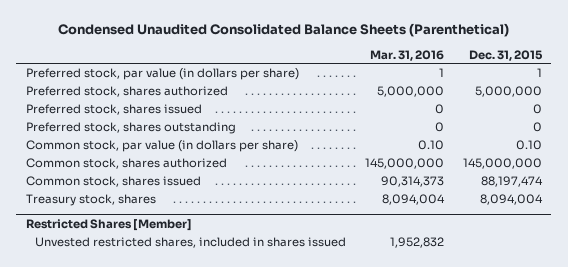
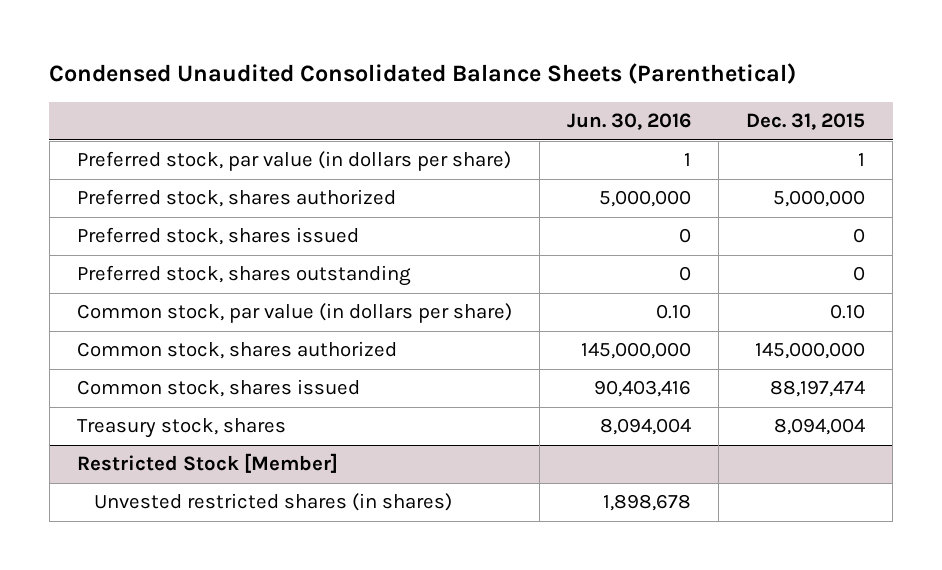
[370,49,445,61] Mar. 31, 2016 -> none
none -> [567,113,692,131] Jun. 30, 2016
[25,218,192,231] Restricted Shares [Member] -> [76,453,338,474] Restricted Stock [Member]
[35,237,347,249] Unvested restricted shares, included in shares issued -> [93,493,452,512] Unvested restricted shares (in shares)

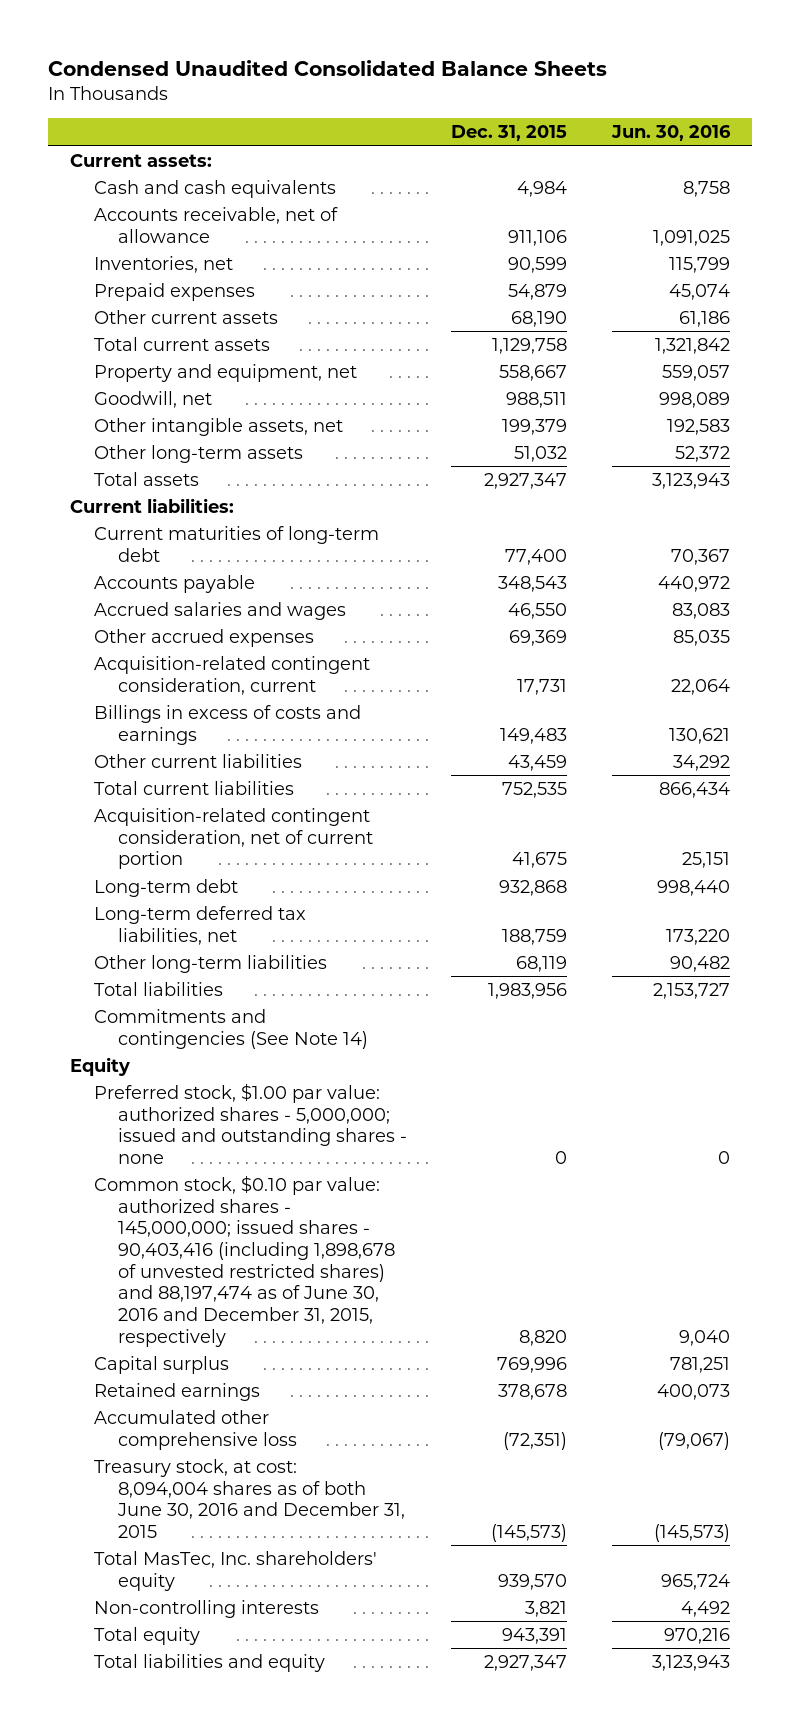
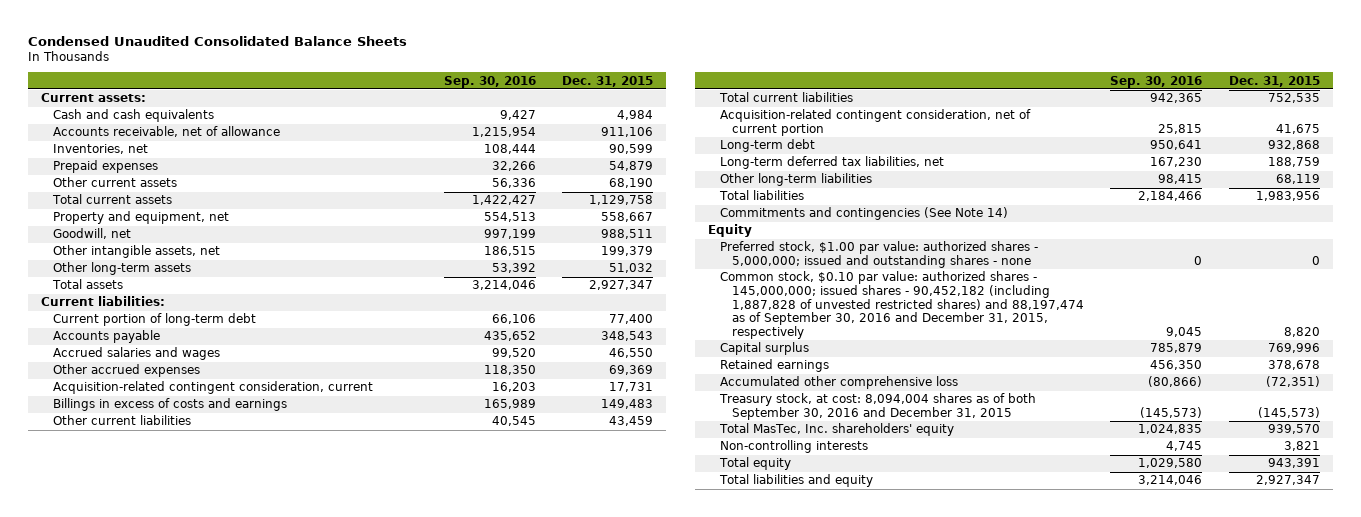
[610,125,731,142] Jun. 30, 2016 -> none
none -> [443,75,536,88] Sep. 30, 2016
[94,525,380,562] Current maturities of long-term debt -> [53,313,257,327] Current portion of long-term debt
[94,1174,395,1347] Common stock, $0.10 par value: authorized shares - 145,000,000; issued shares - 90,403,416 (including 1,898,678 of unvested restricted shares) and 88,197,474 as of June 30, 2016 and December 31, 2015, respectively -> [719,271,1085,339] Common stock, $0.10 par value: authorized shares - 145,000,000; issued shares - 90,452,182 (including 1,887,828 of unvested restricted shares) and 88,197,474 as of September 30, 2016 and December 31, 2015, respectively
[94,1458,405,1538] Treasury stock, at cost: 8,094,004 shares as of both June 30, 2016 and December 31, 2015 -> [718,393,1036,420] Treasury stock, at cost: 8,094,004 shares as of both September 30, 2016 and December 31, 2015

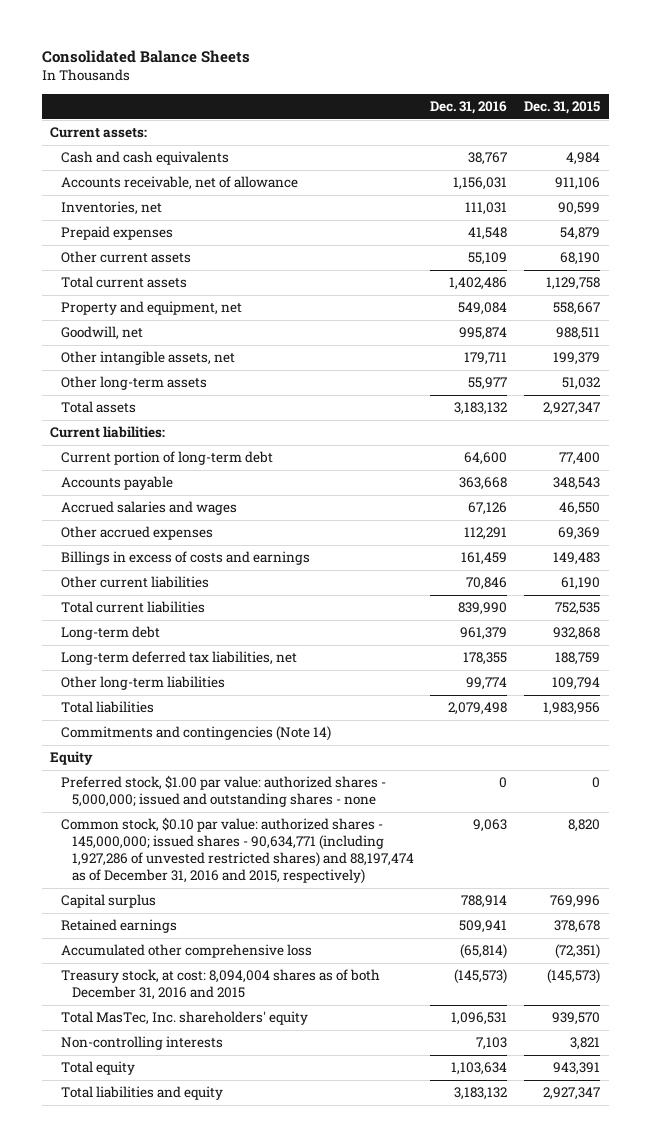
[28,35,408,46] Condensed Unaudited Consolidated Balance Sheets -> [41,50,250,64] Consolidated Balance Sheets
[443,75,536,88] Sep. 30, 2016 -> none
none -> [430,101,508,115] Dec. 31, 2016
[53,381,374,395] Acquisition-related contingent consideration, current -> none
[609,416,654,427] 43,459 -> [561,577,601,591] 61,190
[719,109,1031,136] Acquisition-related contingent consideration, net of current portion -> none
[1275,174,1320,185] 68,119 -> [552,677,601,691] 109,794
[719,207,1008,221] Commitments and contingencies (See Note 14) -> [60,726,331,742] Commitments and contingencies (Note 14)
[719,271,1085,339] Common stock, $0.10 par value: authorized shares - 145,000,000; issued shares - 90,452,182 (including 1,887,828 of unvested restricted shares) and 88,197,474 as of September 30, 2016 and December 31, 2015, respectively -> [60,817,414,884] Common stock, $0.10 par value: authorized shares - 145,000,000; issued shares - 90,634,771 (including 1,927,286 of unvested restricted shares) and 88,197,474 as of December 31, 2016 and 2015, respectively)
[718,393,1036,420] Treasury stock, at cost: 8,094,004 shares as of both September 30, 2016 and December 31, 2015 -> [60,969,380,1001] Treasury stock, at cost: 8,094,004 shares as of both December 31, 2016 and 2015

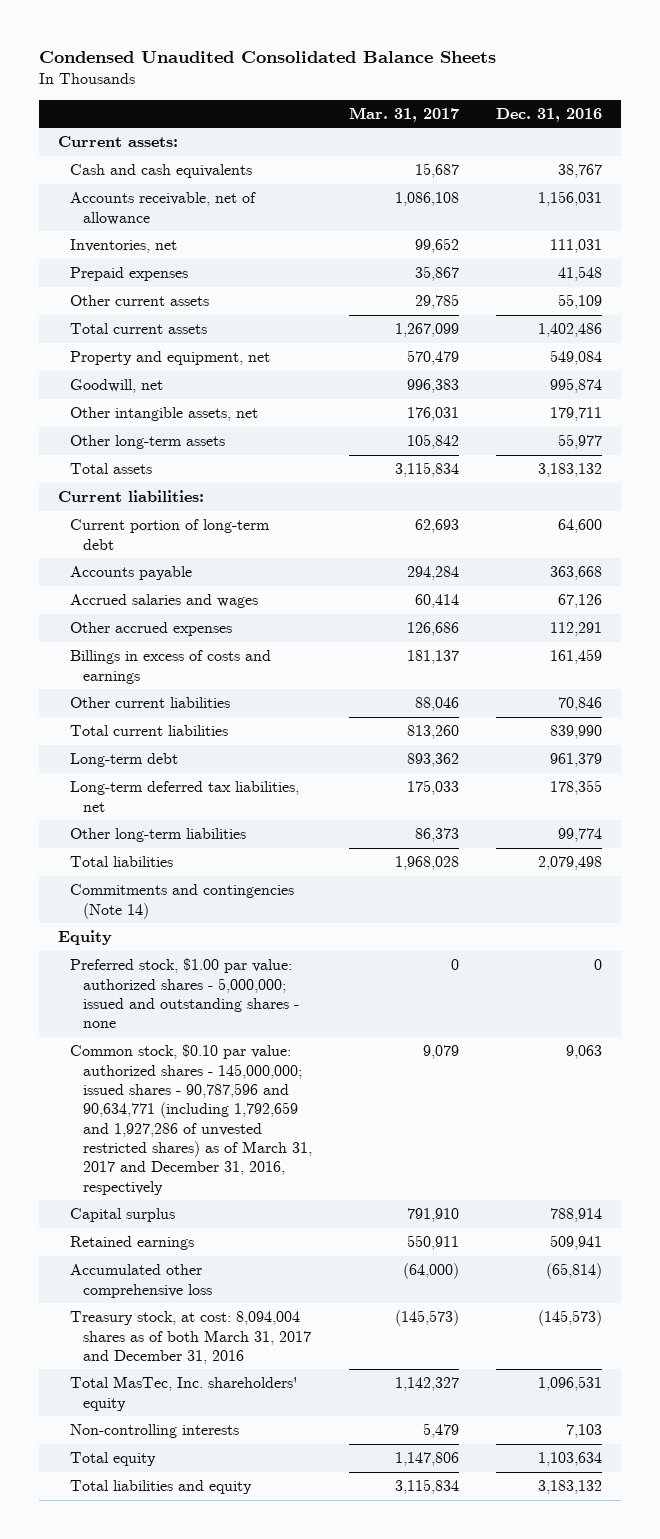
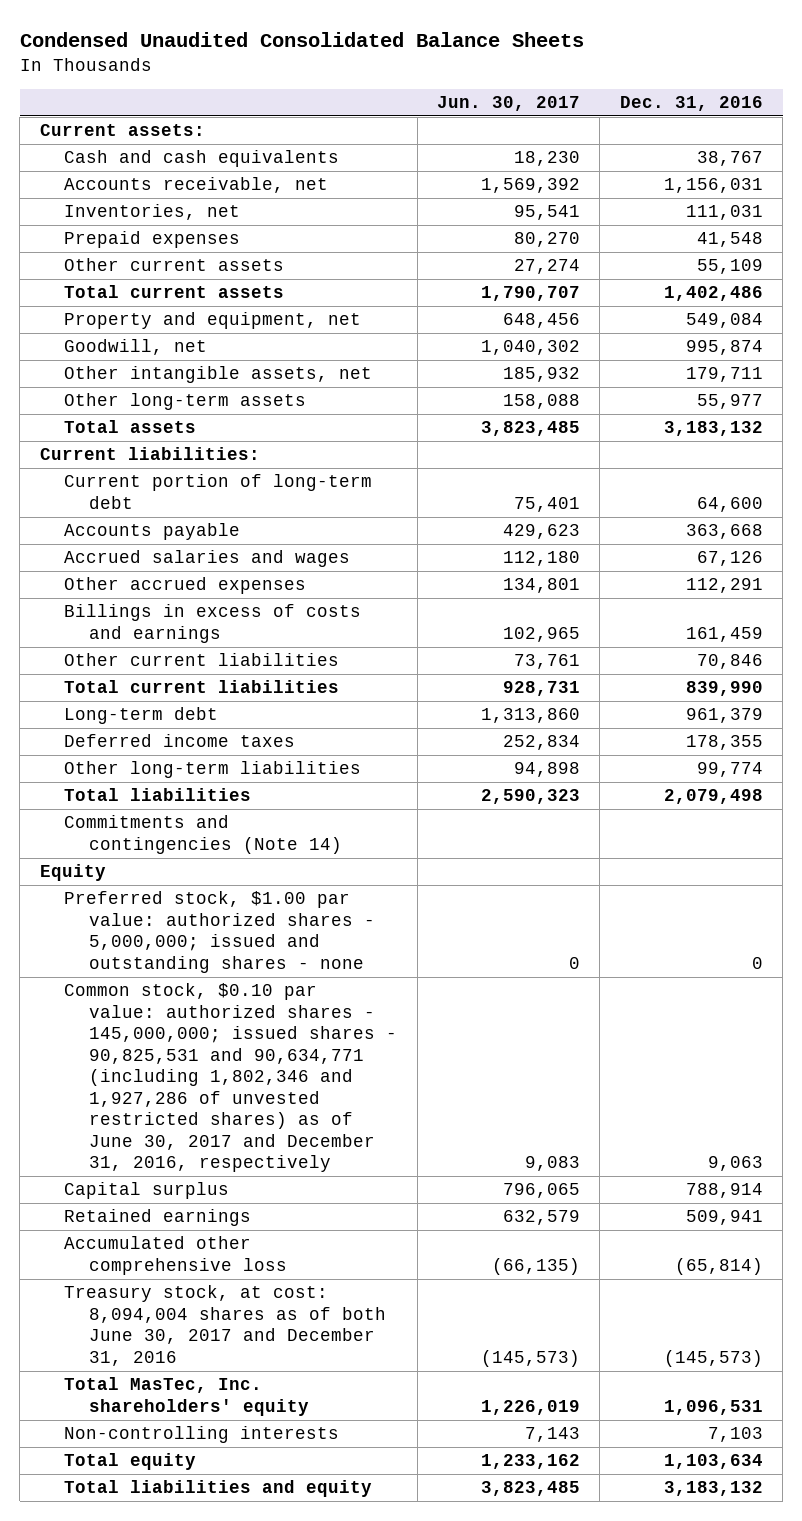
[349,106,460,122] Mar. 31, 2017 -> none
none -> [437,96,581,112] Jun. 30, 2017
[70,192,257,225] Accounts receivable, net of allowance -> [64,177,329,194] Accounts receivable, net
[70,781,300,812] Long-term deferred tax liabilities, net -> [64,734,296,748] Deferred income taxes
[70,1044,312,1195] Common stock, $0.10 par value: authorized shares - 145,000,000; issued shares - 90,787,596 and 90,634,771 (including 1,792,659 and 1,927,286 of unvested restricted shares) as of March 31, 2017 and December 31, 2016, respectively -> [64,983,398,1173] Common stock, $0.10 par value: authorized shares - 145,000,000; issued shares - 90,825,531 and 90,634,771 (including 1,802,346 and 1,927,286 of unvested restricted shares) as of June 30, 2017 and December 31, 2016, respectively
[70,1311,311,1364] Treasury stock, at cost: 8,094,004 shares as of both March 31, 2017 and December 31, 2016 -> [64,1285,387,1366] Treasury stock, at cost: 8,094,004 shares as of both June 30, 2017 and December 31, 2016

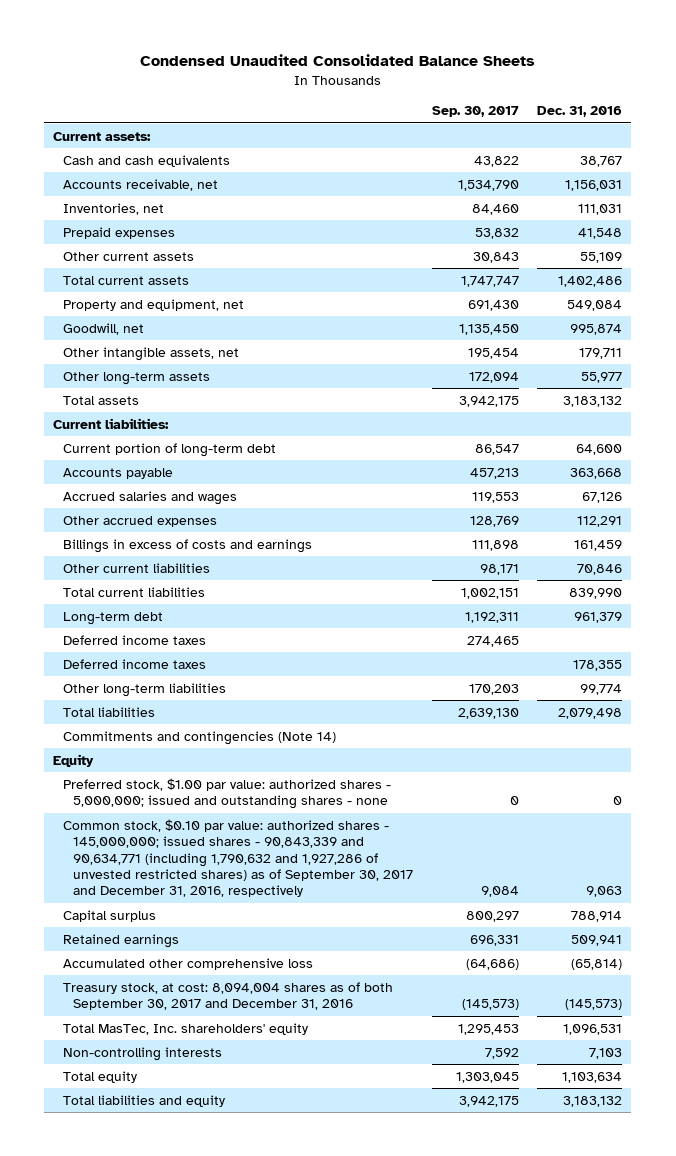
[437,96,581,112] Jun. 30, 2017 -> none
none -> [431,106,519,118] Sep. 30, 2017
none -> [63,634,207,645] Deferred income taxes
[64,983,398,1173] Common stock, $0.10 par value: authorized shares - 145,000,000; issued shares - 90,825,531 and 90,634,771 (including 1,802,346 and 1,927,286 of unvested restricted shares) as of June 30, 2017 and December 31, 2016, respectively -> [63,818,414,898] Common stock, $0.10 par value: authorized shares - 145,000,000; issued shares - 90,843,339 and 90,634,771 (including 1,790,632 and 1,927,286 of unvested restricted shares) as of September 30, 2017 and December 31, 2016, respectively
[64,1285,387,1366] Treasury stock, at cost: 8,094,004 shares as of both June 30, 2017 and December 31, 2016 -> [63,981,394,1011] Treasury stock, at cost: 8,094,004 shares as of both September 30, 2017 and December 31, 2016

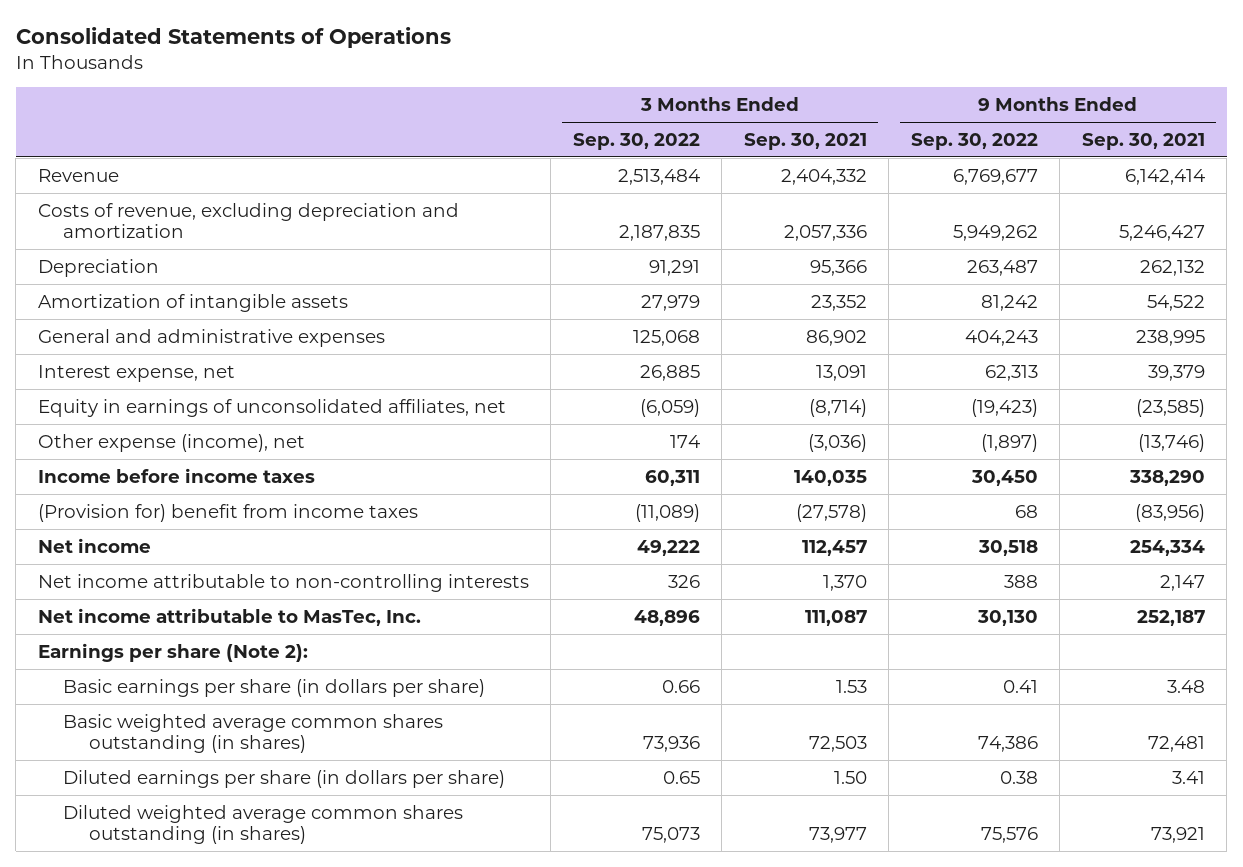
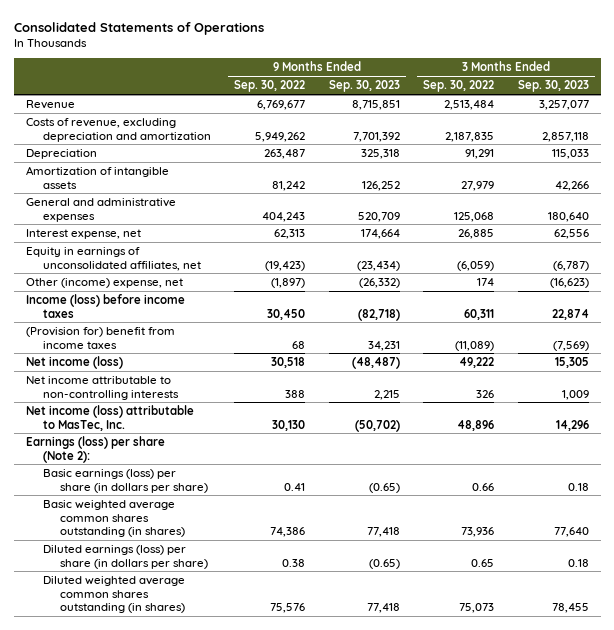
[743,132,867,150] Sep. 30, 2021 -> none
[1081,132,1205,150] Sep. 30, 2021 -> none
none -> [328,80,400,93] Sep. 30, 2023
none -> [517,80,589,93] Sep. 30, 2023
[37,433,305,452] Other expense (income), net -> [25,278,183,289] Other (income) expense, net
[37,467,315,483] Income before income taxes -> [25,294,185,318] Income (loss) before income taxes
[37,537,151,553] Net income -> [25,356,123,370] Net income (loss)
[37,607,421,626] Net income attributable to MasTec, Inc. -> [25,405,194,431] Net income (loss) attributable to MasTec, Inc.
[37,642,308,662] Earnings per share (Note 2): -> [25,436,165,463] Earnings (loss) per share (Note 2):
[63,678,486,697] Basic earnings per share (in dollars per share) -> [42,469,208,493] Basic earnings (loss) per share (in dollars per share)
[63,769,506,788] Diluted earnings per share (in dollars per share) -> [42,545,208,569] Diluted earnings (loss) per share (in dollars per share)

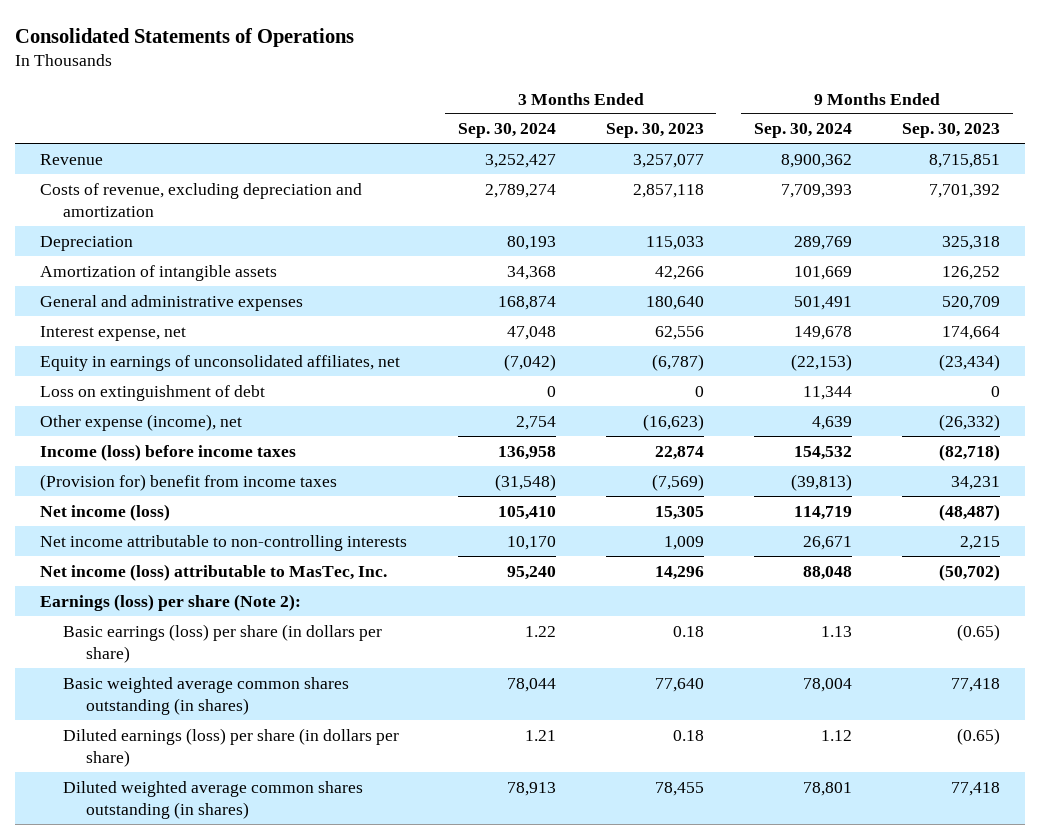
[234,80,306,93] Sep. 30, 2022 -> none
[423,80,495,93] Sep. 30, 2022 -> none
none -> [457,123,556,139] Sep. 30, 2024
none -> [754,123,853,139] Sep. 30, 2024
none -> [40,384,266,401] Loss on extinguishment of debt
[25,278,183,289] Other (income) expense, net -> [40,413,243,431] Other expense (income), net
[42,469,208,493] Basic earnings (loss) per share (in dollars per share) -> [62,623,382,663] Basic earrings (loss) per share (in dollars per share)

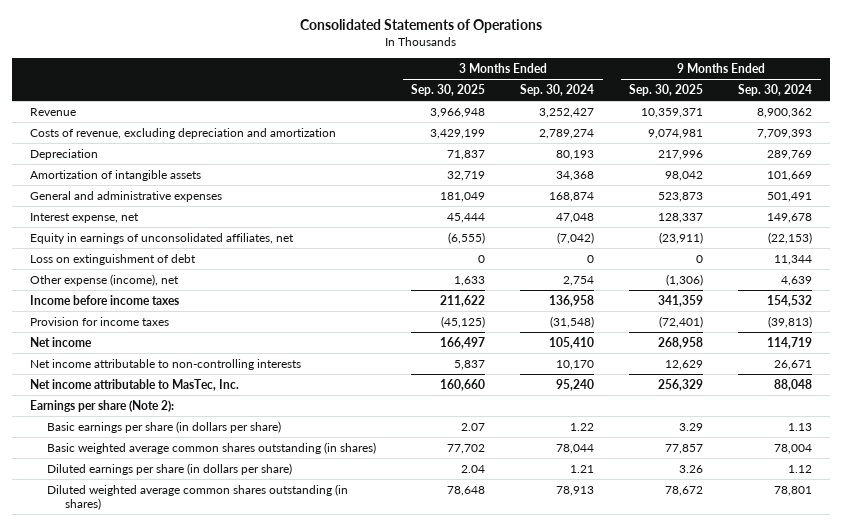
[605,123,704,139] Sep. 30, 2023 -> none
[902,123,1001,139] Sep. 30, 2023 -> none
none -> [411,84,486,97] Sep. 30, 2025
none -> [629,84,704,97] Sep. 30, 2025
[40,443,297,461] Income (loss) before income taxes -> [29,294,179,305] Income before income taxes
[40,473,338,491] (Provision for) benefit from income taxes -> [29,316,169,326] Provision for income taxes
[40,503,171,521] Net income (loss) -> [29,336,92,347] Net income
[40,563,388,581] Net income (loss) attributable to MasTec, Inc. -> [29,378,239,391] Net income attributable to MasTec, Inc.
[40,593,302,611] Earnings (loss) per share (Note 2): -> [29,399,174,412] Earnings per share (Note 2):
[62,623,382,663] Basic earrings (loss) per share (in dollars per share) -> [47,420,282,433] Basic earnings per share (in dollars per share)
[62,727,399,767] Diluted earnings (loss) per share (in dollars per share) -> [47,462,293,475] Diluted earnings per share (in dollars per share)

